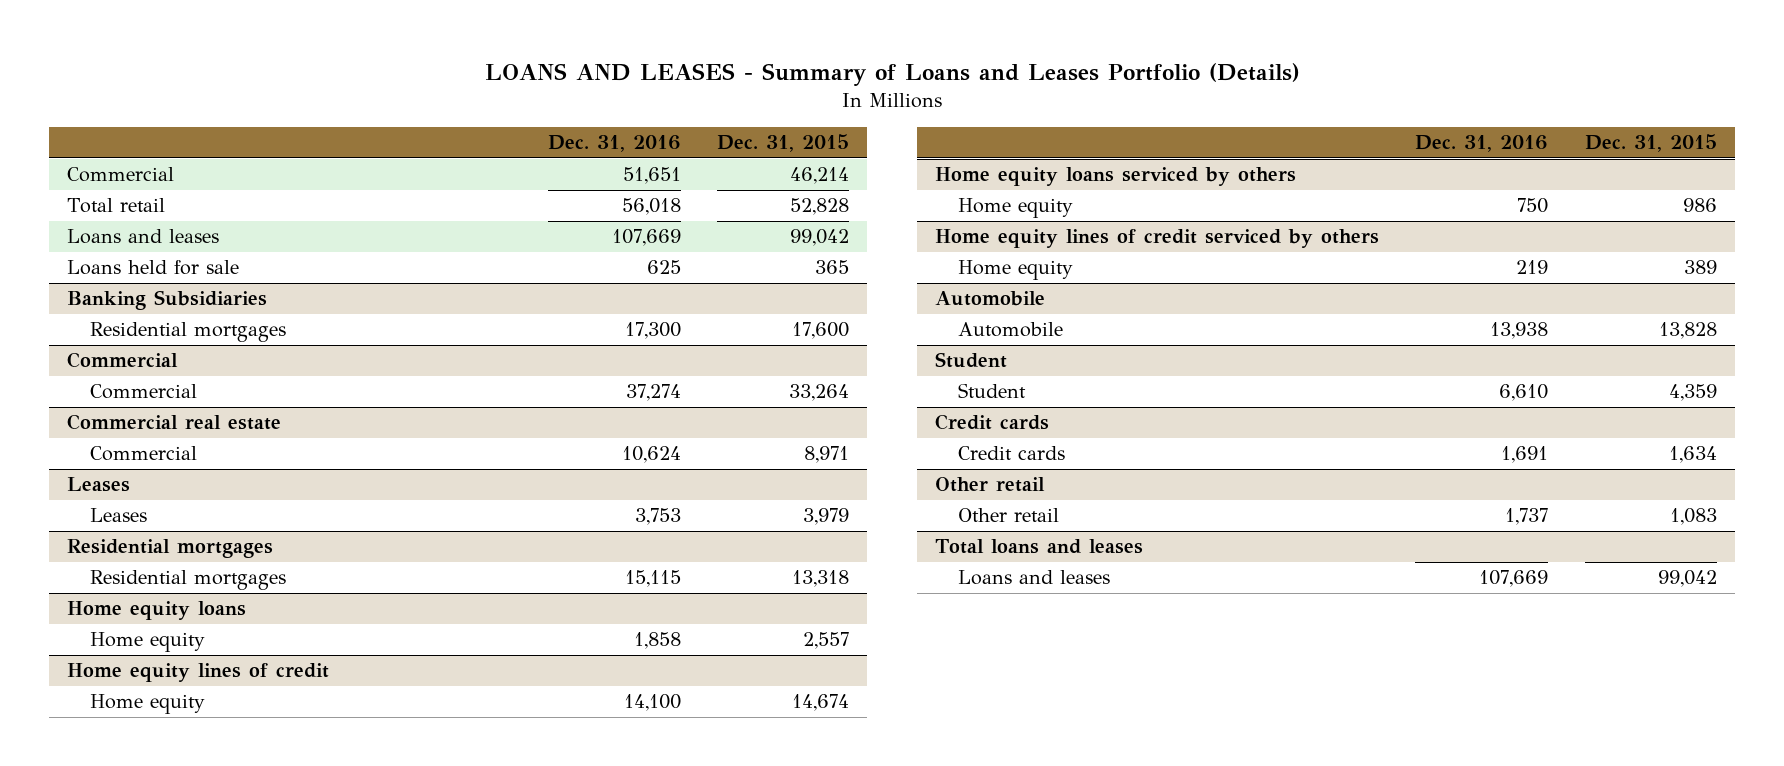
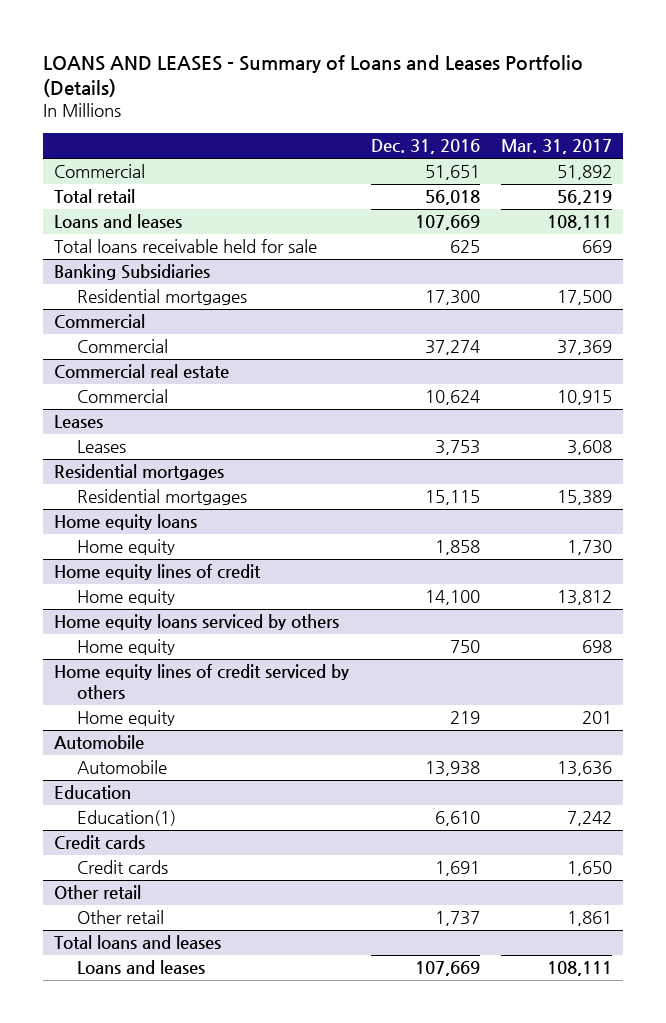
[716,134,849,153] Dec. 31, 2015 -> none
none -> [501,139,613,155] Mar. 31, 2017
[67,260,240,276] Loans held for sale -> [53,239,317,254] Total loans receivable held for sale
[934,352,1007,369] Student -> none
none -> [53,785,131,801] Education
[957,383,1026,399] Student -> [77,810,177,827] Education(1)

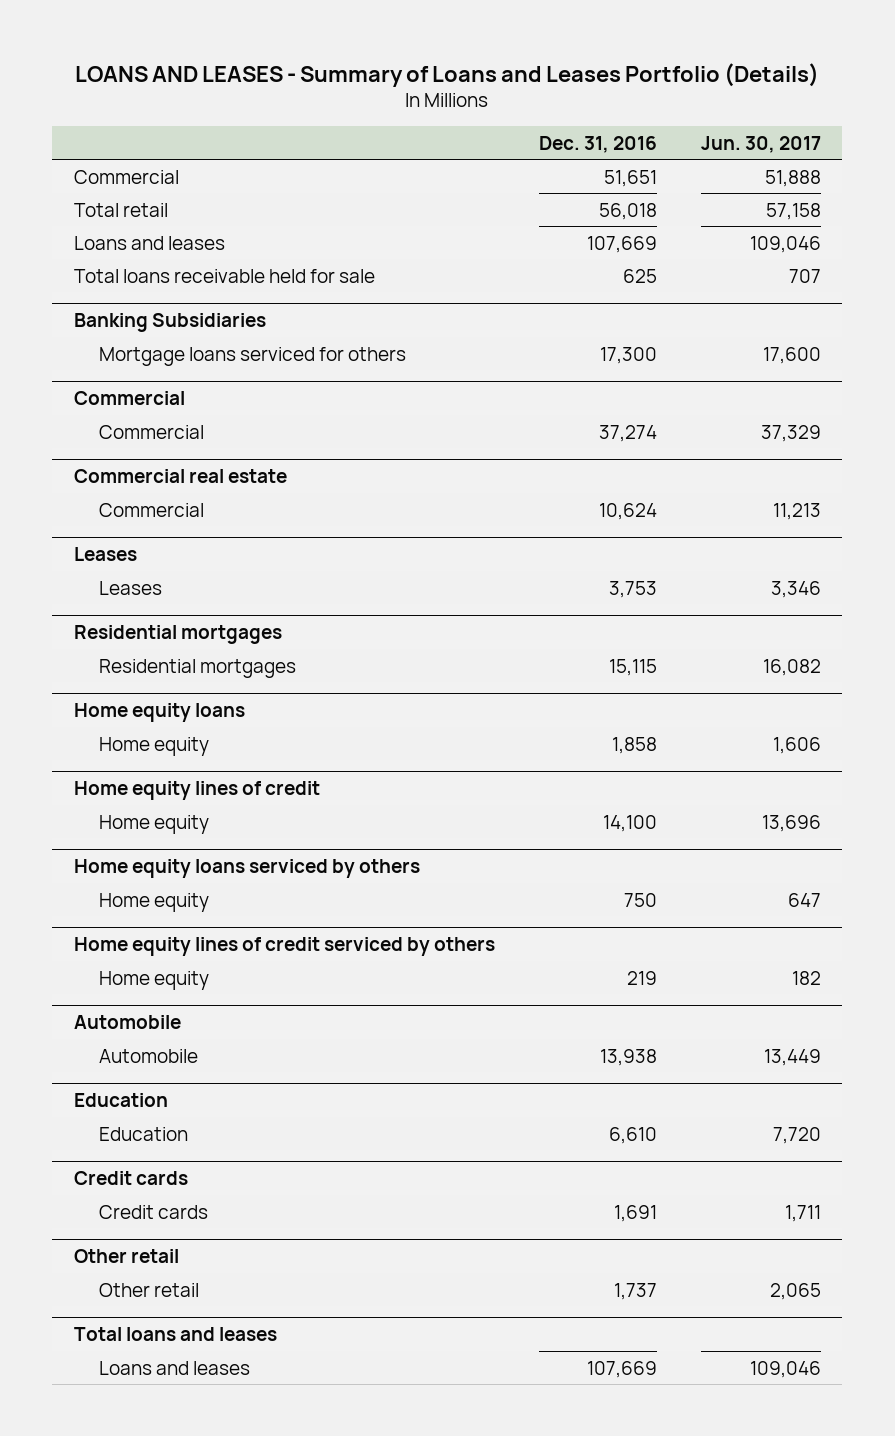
[501,139,613,155] Mar. 31, 2017 -> none
none -> [700,135,821,153] Jun. 30, 2017
[77,289,248,306] Residential mortgages -> [99,346,407,366] Mortgage loans serviced for others
[77,810,177,827] Education(1) -> [99,1126,189,1141] Education

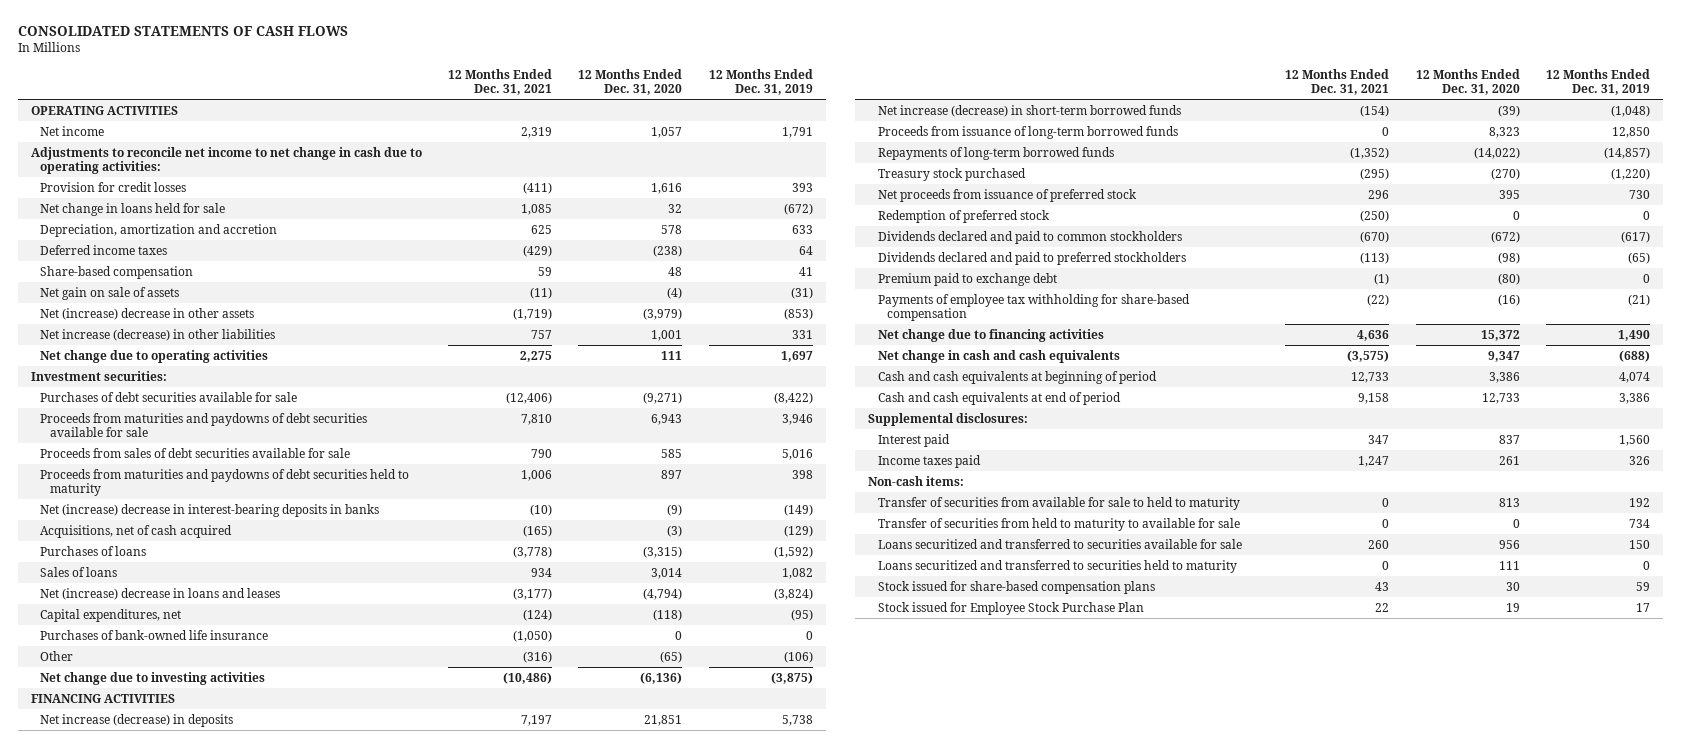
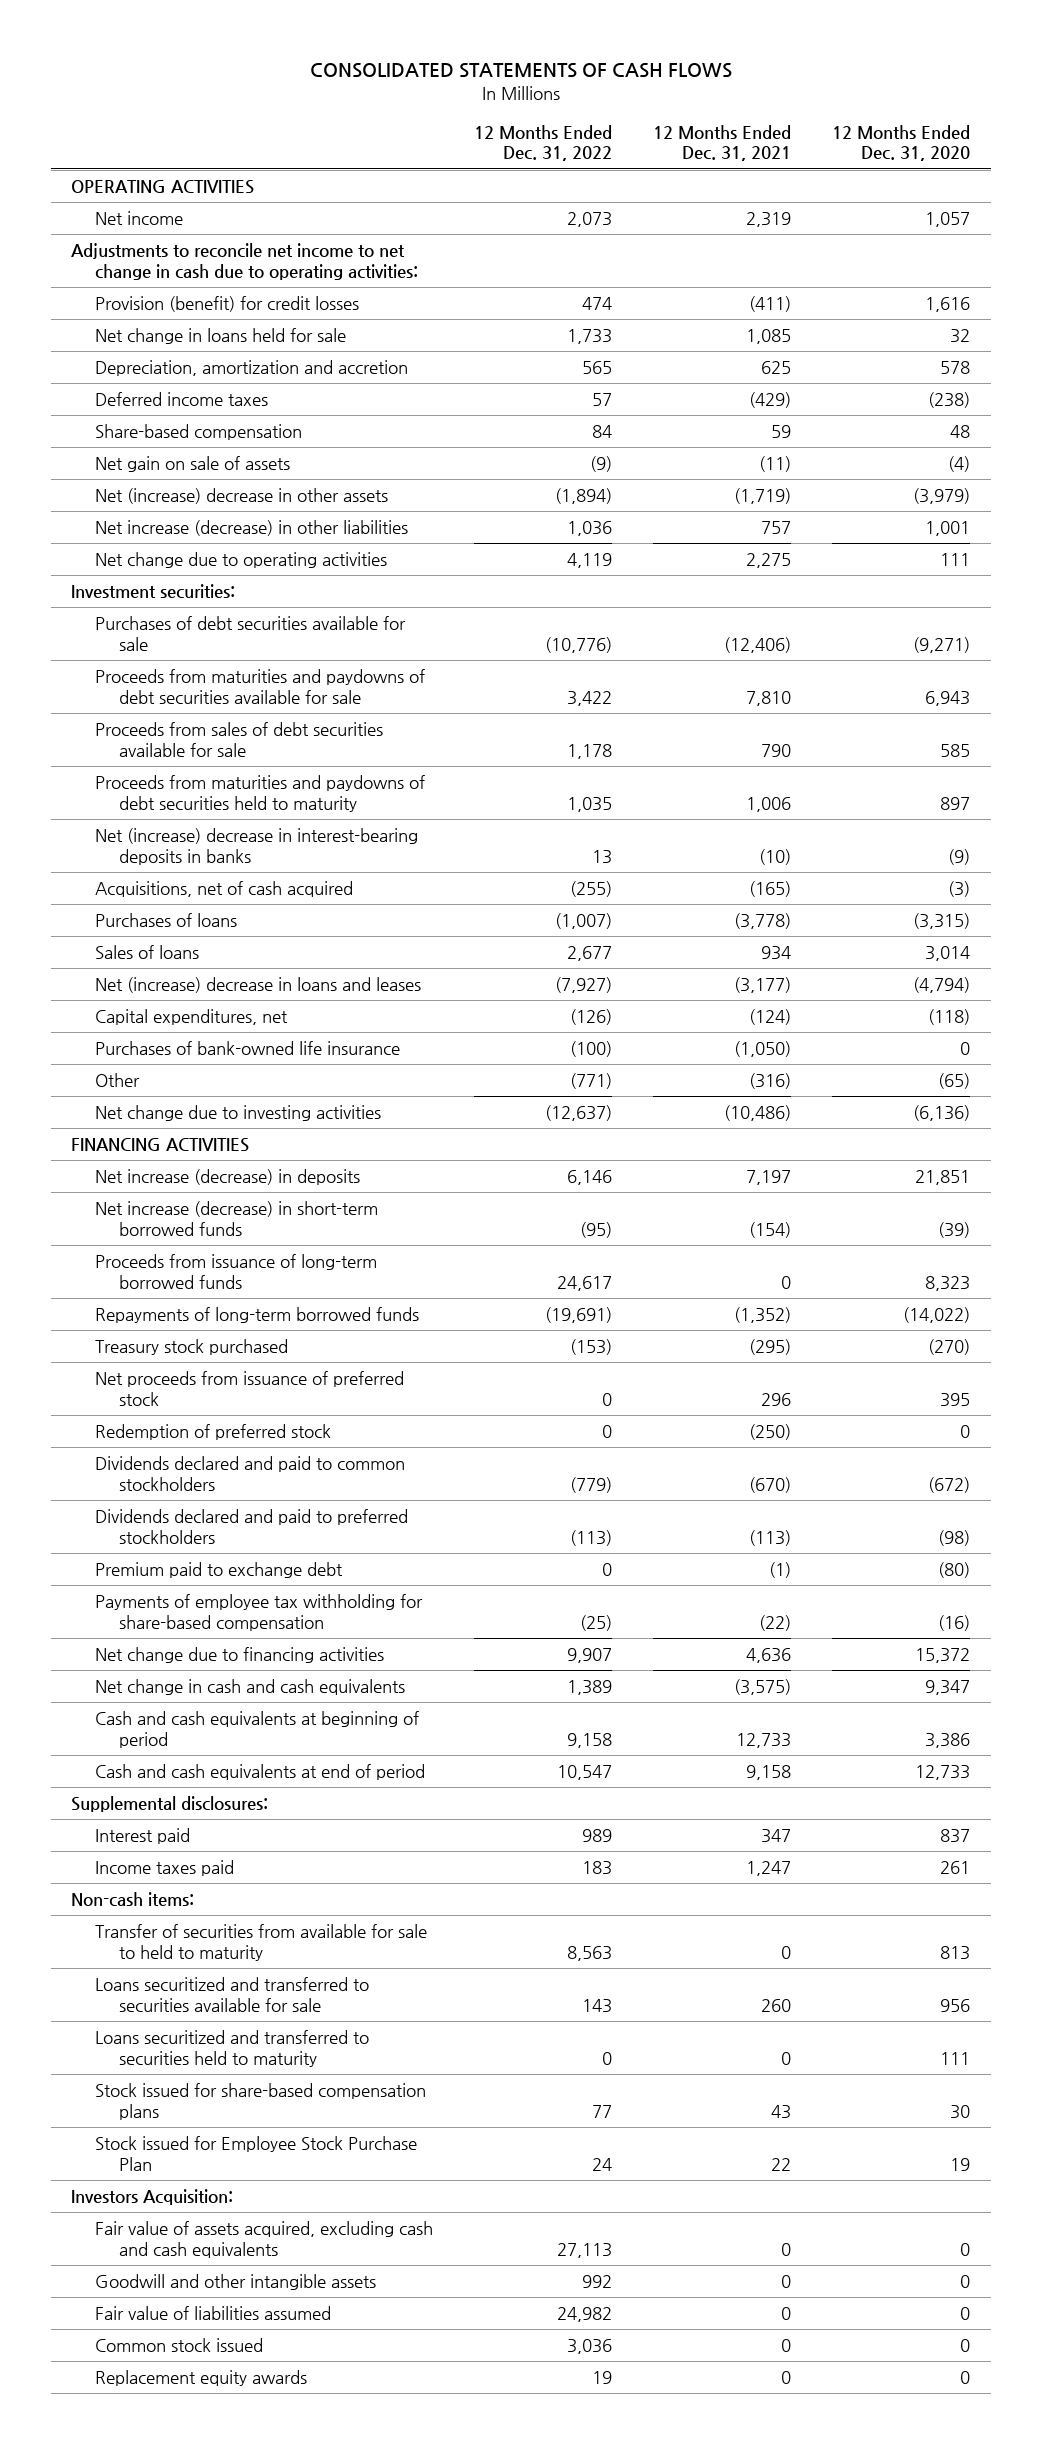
[708,69,813,96] 12 Months Ended Dec. 31, 2019 -> none
none -> [474,124,613,162] 12 Months Ended Dec. 31, 2022
[40,181,187,192] Provision for credit losses -> [95,296,360,313] Provision (benefit) for credit losses
[877,517,1240,531] Transfer of securities from held to maturity to available for sale -> none
none -> [71,2189,234,2206] Investors Acquisition:
none -> [95,2221,434,2258] Fair value of assets acquired, excluding cash and cash equivalents
none -> [95,2274,377,2291] Goodwill and other intangible assets
none -> [95,2306,332,2321] Fair value of liabilities assumed
none -> [95,2338,264,2353] Common stock issued
none -> [95,2370,308,2387] Replacement equity awards

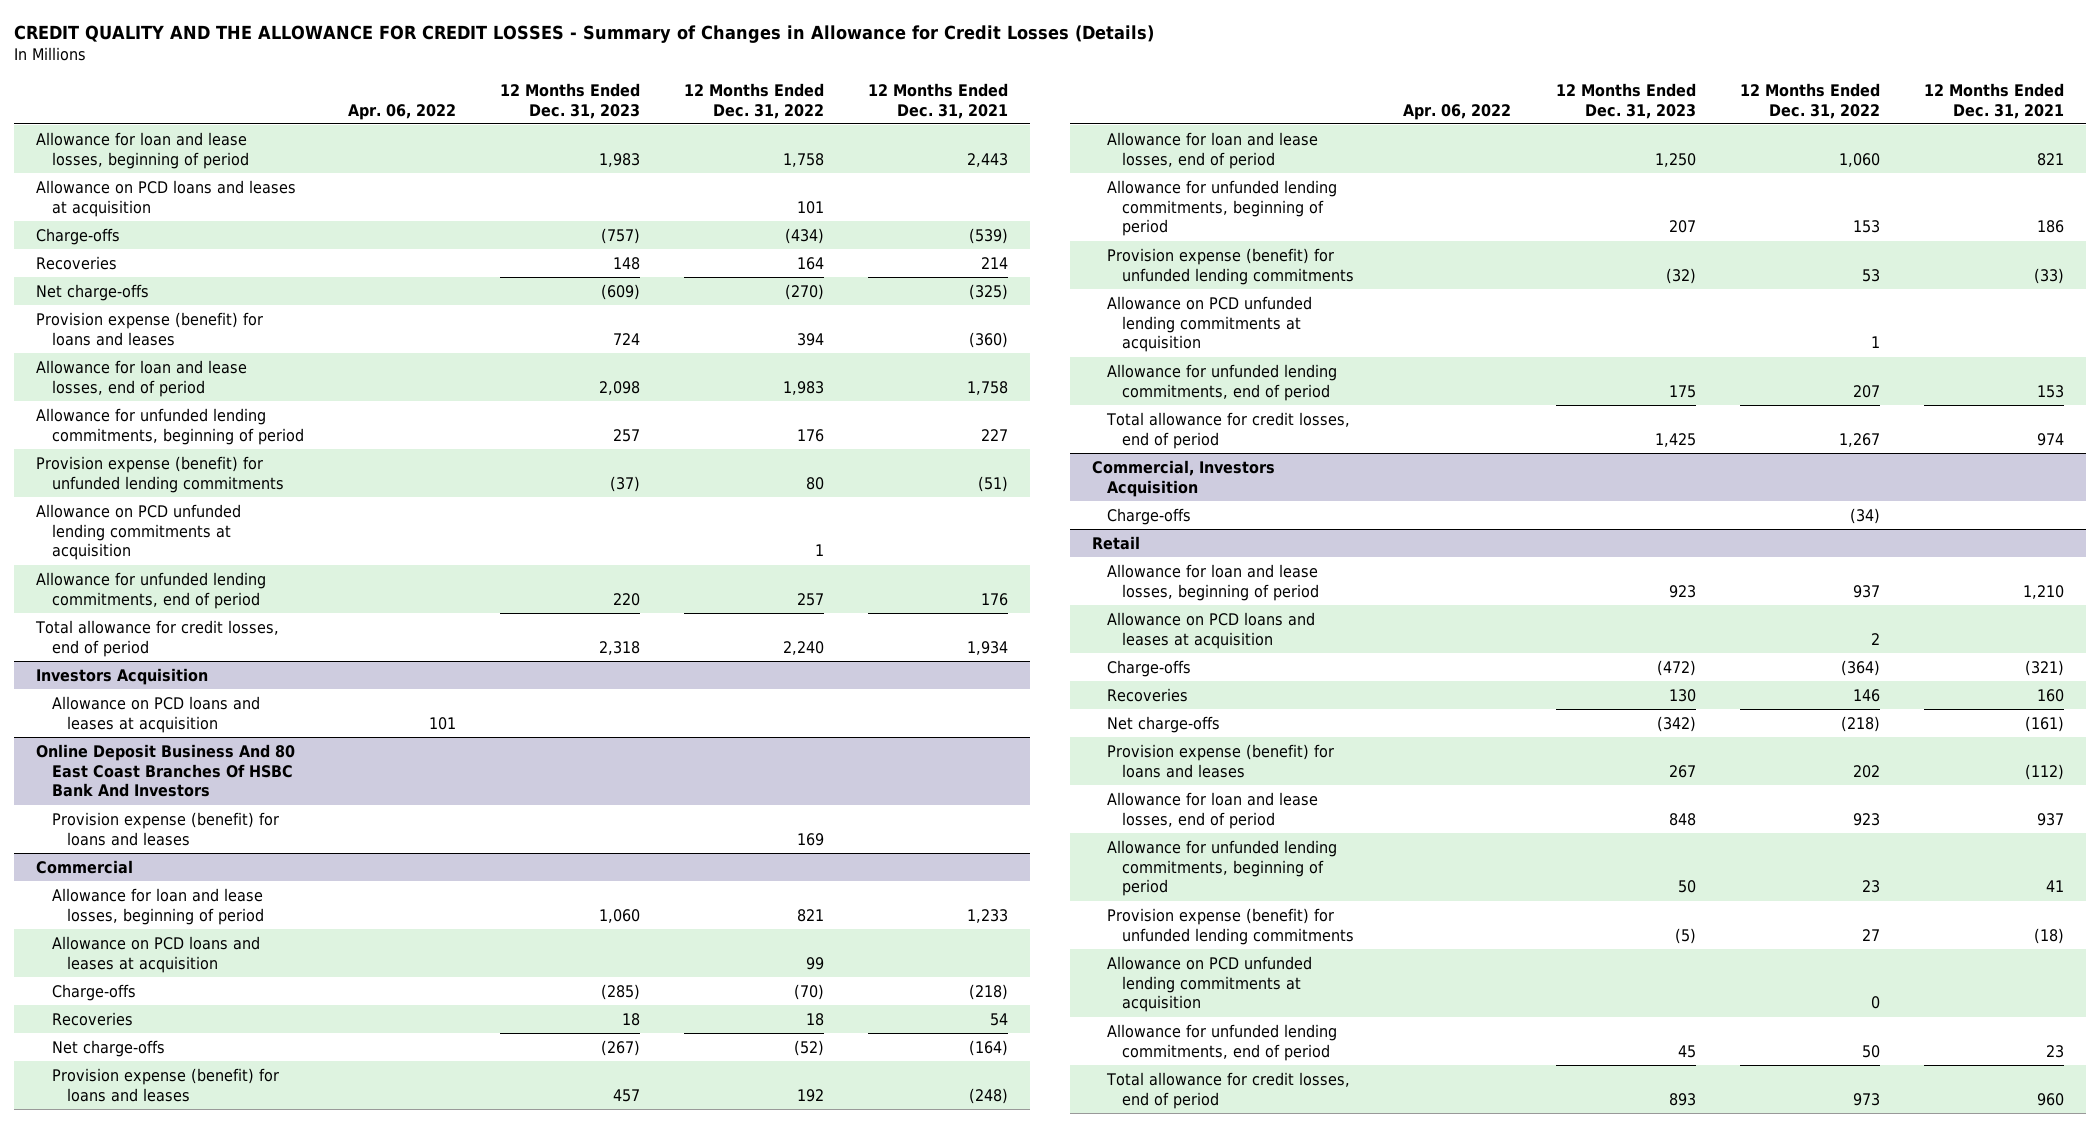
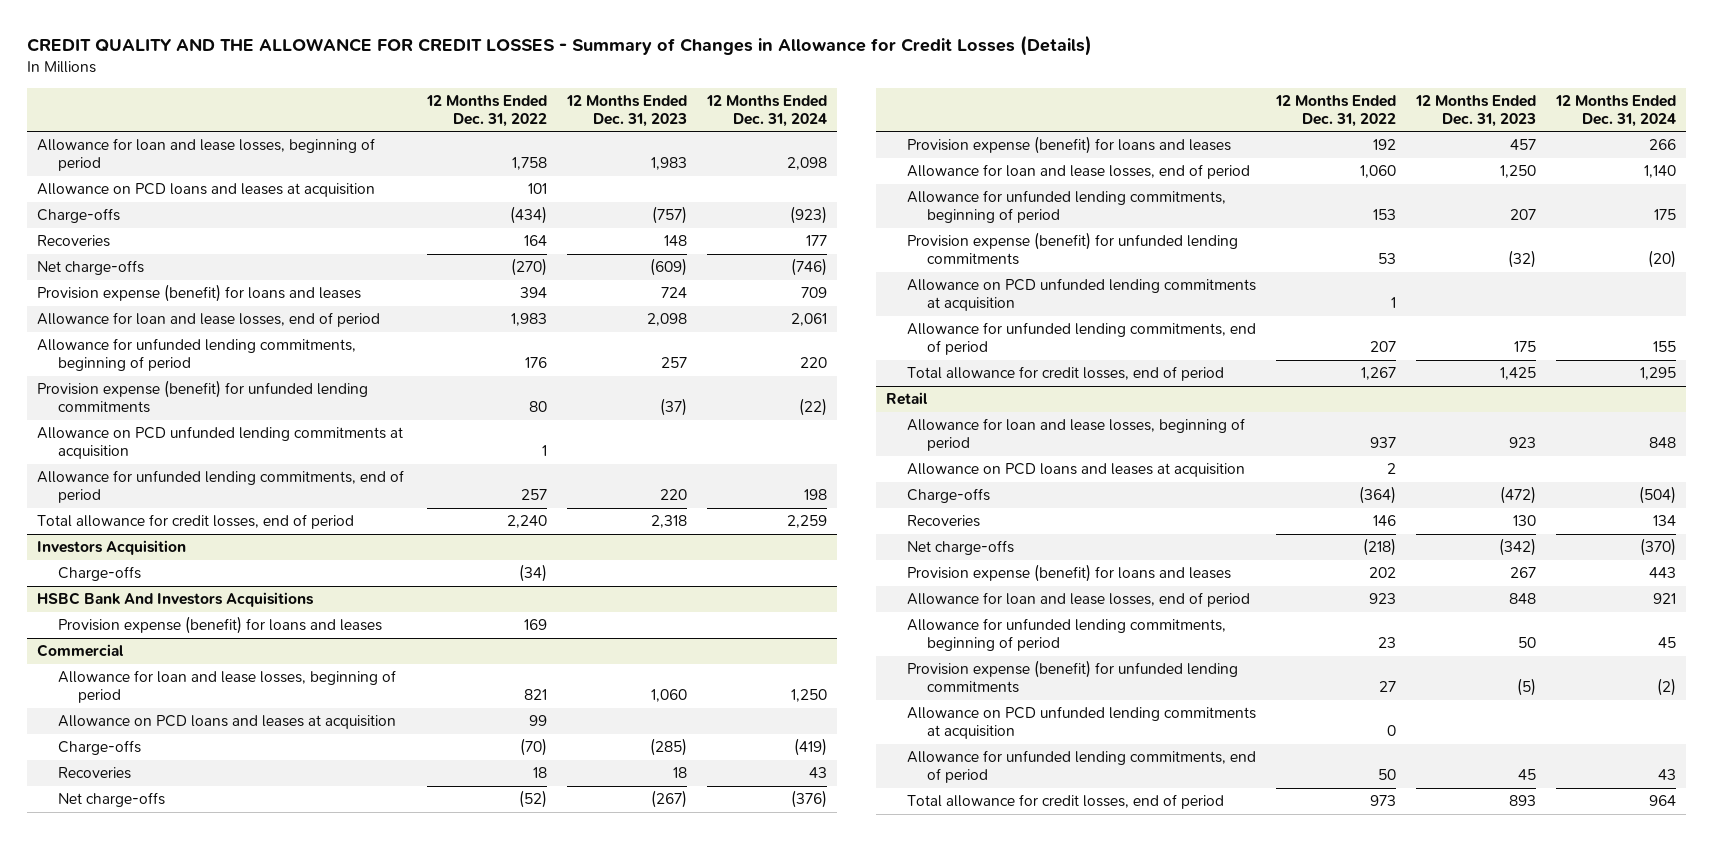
[347,103,456,120] Apr. 06, 2022 -> none
[868,82,1009,119] 12 Months Ended Dec. 31, 2021 -> none
none -> [706,94,828,127] 12 Months Ended Dec. 31, 2024
[51,695,260,733] Allowance on PCD loans and leases at acquisition -> none
[36,743,296,798] Online Deposit Business And 80 East Coast Branches Of HSBC Bank And Investors -> none
none -> [57,566,141,582] Charge-offs
none -> [37,592,315,608] HSBC Bank And Investors Acquisitions
[1092,459,1276,497] Commercial, Investors Acquisition -> none
[1107,507,1192,525] Charge-offs -> none

